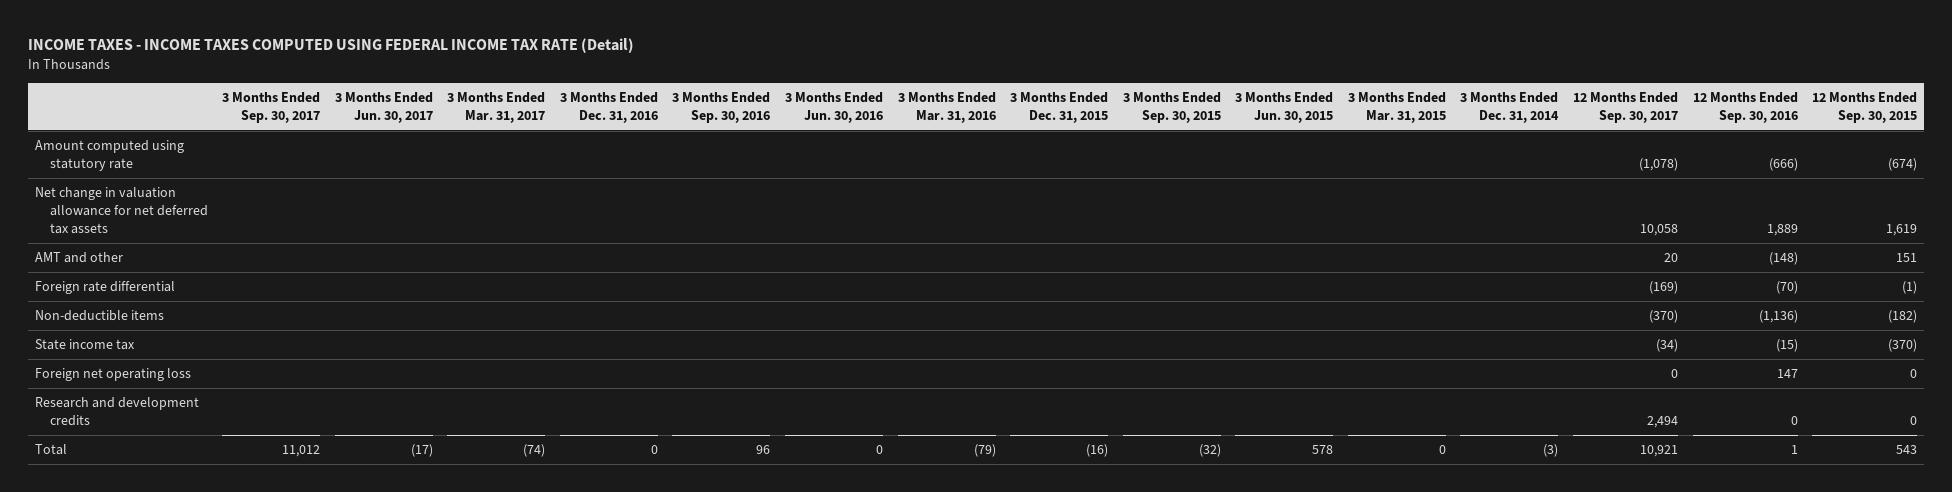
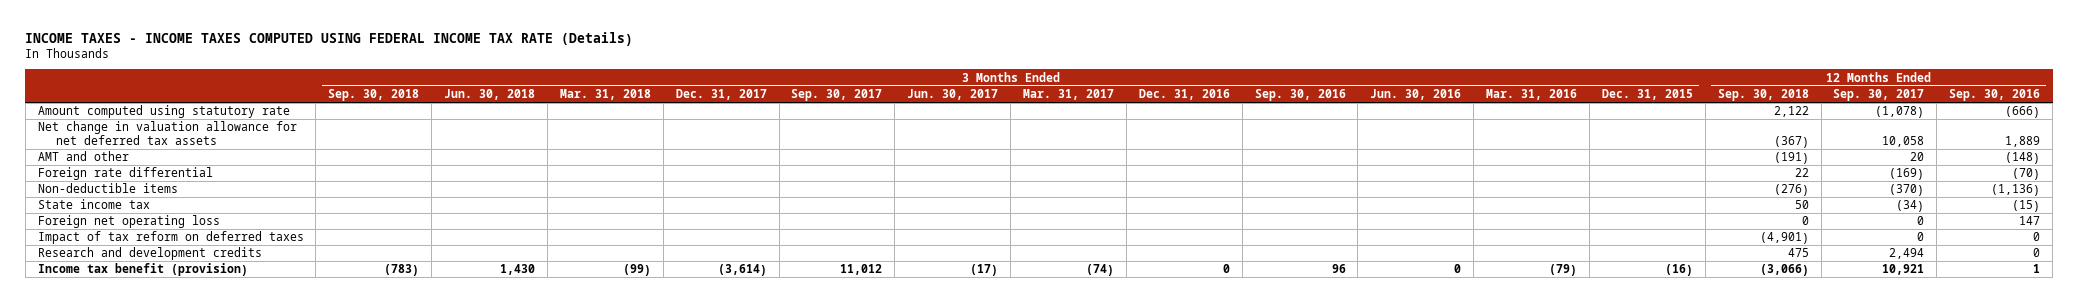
[27,37,634,53] INCOME TAXES - INCOME TAXES COMPUTED USING FEDERAL INCOME TAX RATE (Detail) -> [25,31,634,46] INCOME TAXES - INCOME TAXES COMPUTED USING FEDERAL INCOME TAX RATE (Details)
[1122,91,1221,123] 3 Months Ended Sep. 30, 2015 -> none
[1235,91,1334,123] 3 Months Ended Jun. 30, 2015 -> none
[1347,91,1446,123] 3 Months Ended Mar. 31, 2015 -> none
[1460,91,1560,123] 3 Months Ended Dec. 31, 2014 -> none
[1812,91,1918,123] 12 Months Ended Sep. 30, 2015 -> none
none -> [328,89,420,102] Sep. 30, 2018
none -> [444,89,536,101] Jun. 30, 2018
none -> [559,89,651,101] Mar. 31, 2018
none -> [675,89,767,101] Dec. 31, 2017
none -> [1717,89,1809,102] Sep. 30, 2018
none -> [37,231,304,245] Impact of tax reform on deferred taxes
[35,444,68,456] Total -> [37,263,248,277] Income tax benefit (provision)

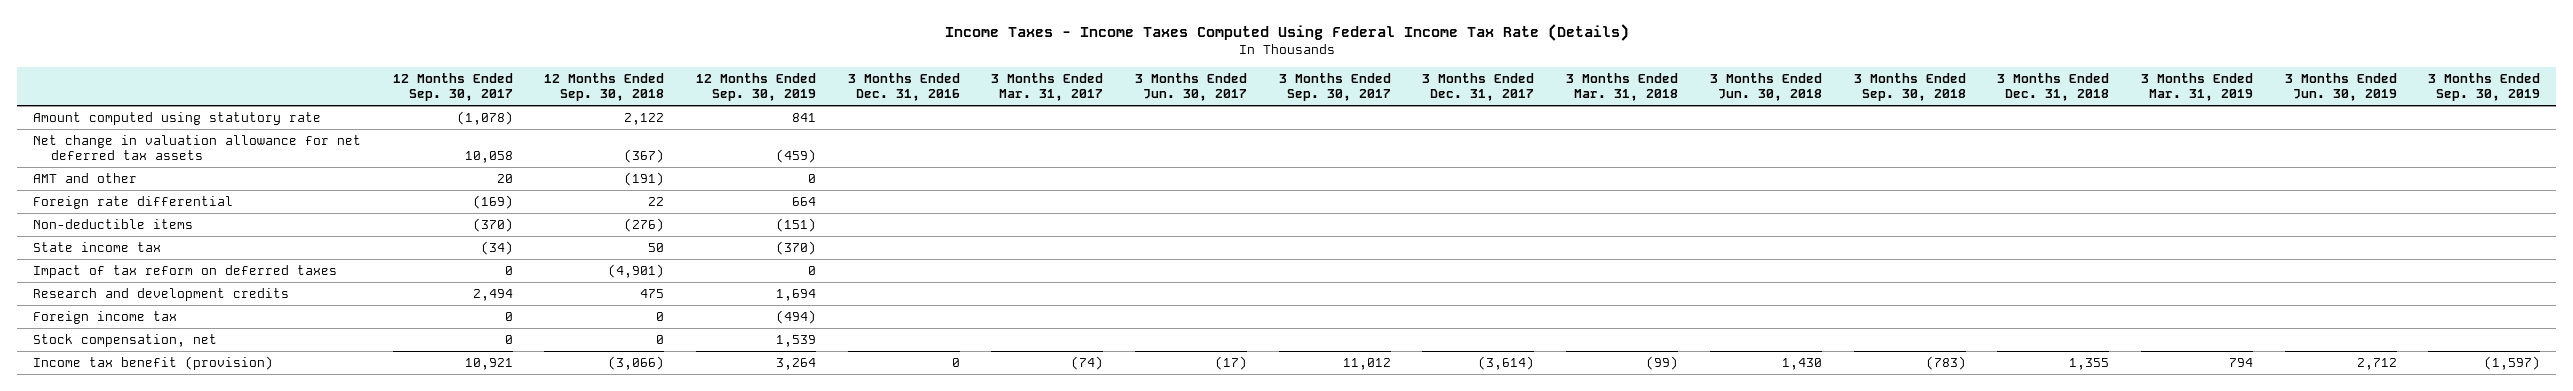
[25,31,634,46] INCOME TAXES - INCOME TAXES COMPUTED USING FEDERAL INCOME TAX RATE (Details) -> [944,23,1629,41] Income Taxes - Income Taxes Computed Using Federal Income Tax Rate (Details)
[1254,89,1346,102] Sep. 30, 2016 -> none
[1370,89,1462,101] Jun. 30, 2016 -> none
[1486,89,1578,101] Mar. 31, 2016 -> none
[1601,89,1693,101] Dec. 31, 2015 -> none
[1949,89,2041,102] Sep. 30, 2016 -> none
none -> [695,72,816,102] 12 Months Ended Sep. 30, 2019
none -> [1997,72,2110,102] 3 Months Ended Dec. 31, 2018
none -> [2140,72,2253,102] 3 Months Ended Mar. 31, 2019
none -> [2284,72,2397,102] 3 Months Ended Jun. 30, 2019
none -> [2428,72,2541,102] 3 Months Ended Sep. 30, 2019
[37,215,220,229] Foreign net operating loss -> none
none -> [32,310,177,324] Foreign income tax
none -> [32,333,217,347] Stock compensation, net

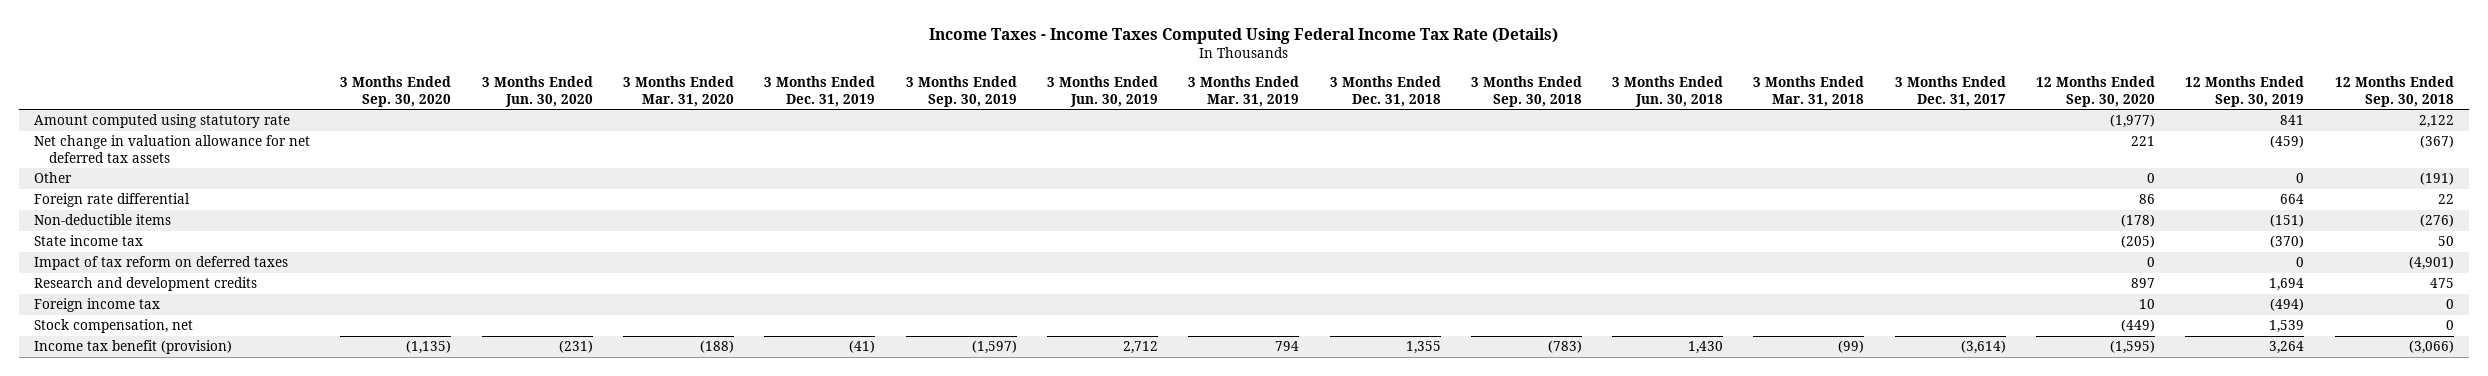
[392,72,513,102] 12 Months Ended Sep. 30, 2017 -> none
[847,72,960,102] 3 Months Ended Dec. 31, 2016 -> none
[991,72,1104,102] 3 Months Ended Mar. 31, 2017 -> none
[1135,72,1248,102] 3 Months Ended Jun. 30, 2017 -> none
[1278,72,1391,102] 3 Months Ended Sep. 30, 2017 -> none
none -> [340,76,452,107] 3 Months Ended Sep. 30, 2020
none -> [481,76,593,107] 3 Months Ended Jun. 30, 2020
none -> [622,76,734,107] 3 Months Ended Mar. 31, 2020
none -> [764,76,876,107] 3 Months Ended Dec. 31, 2019
none -> [2036,76,2156,107] 12 Months Ended Sep. 30, 2020
[32,172,137,183] AMT and other -> [33,172,72,184] Other

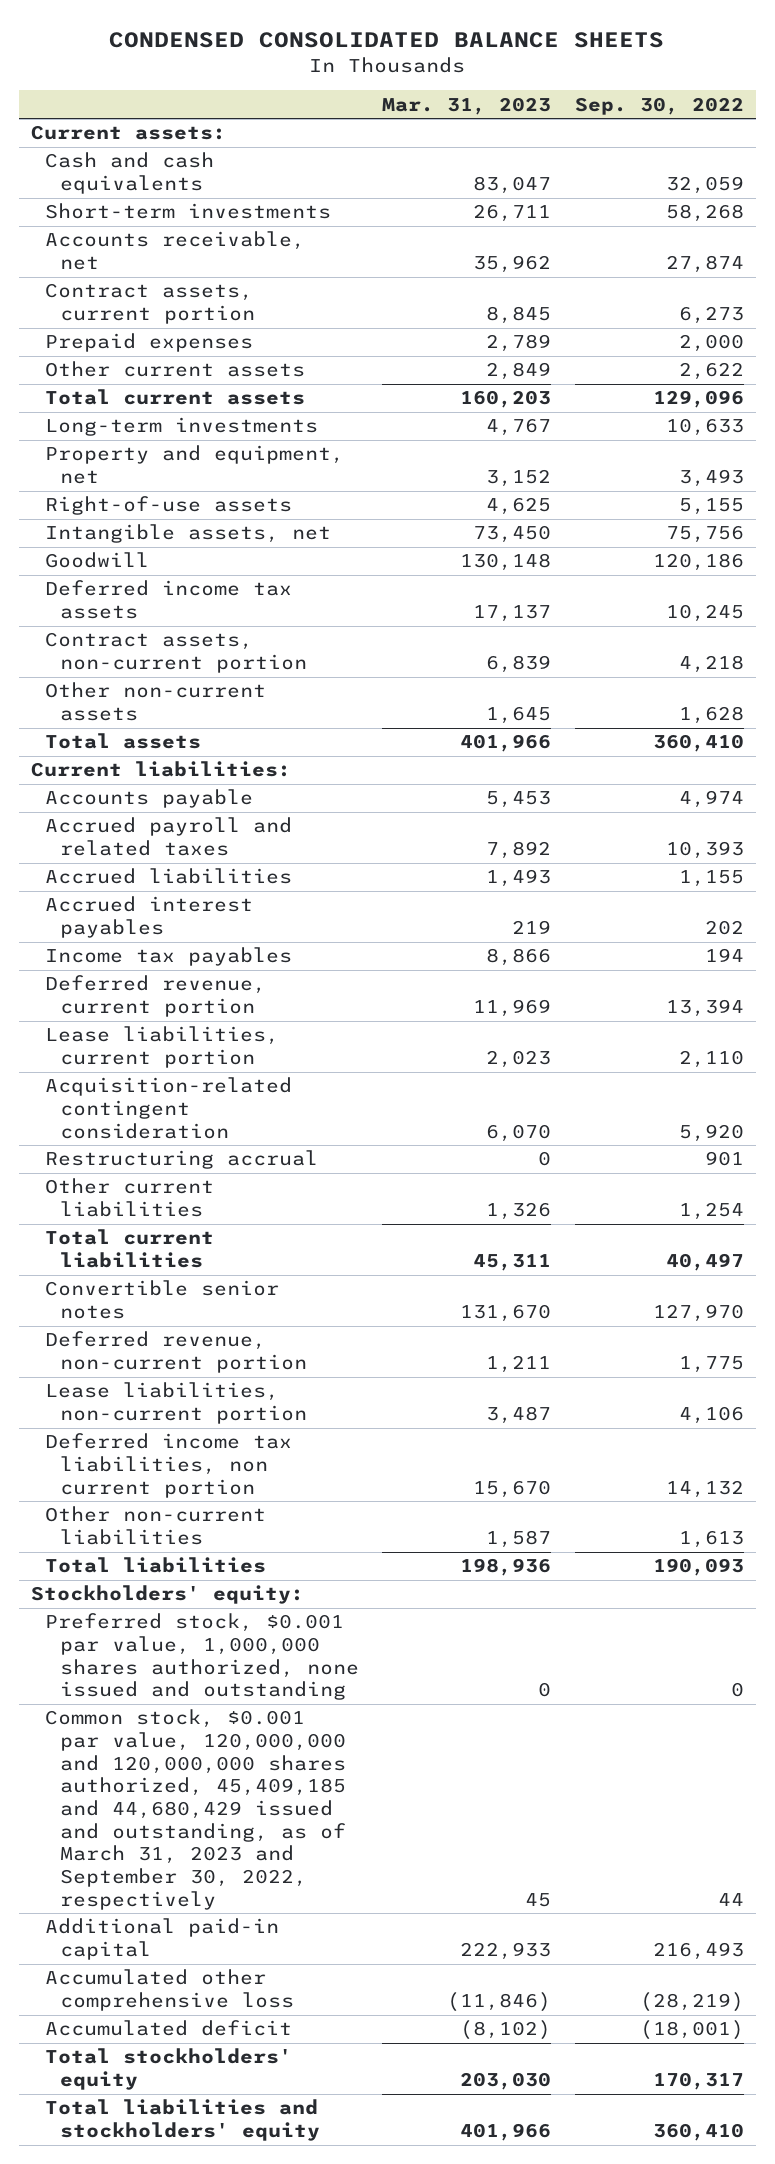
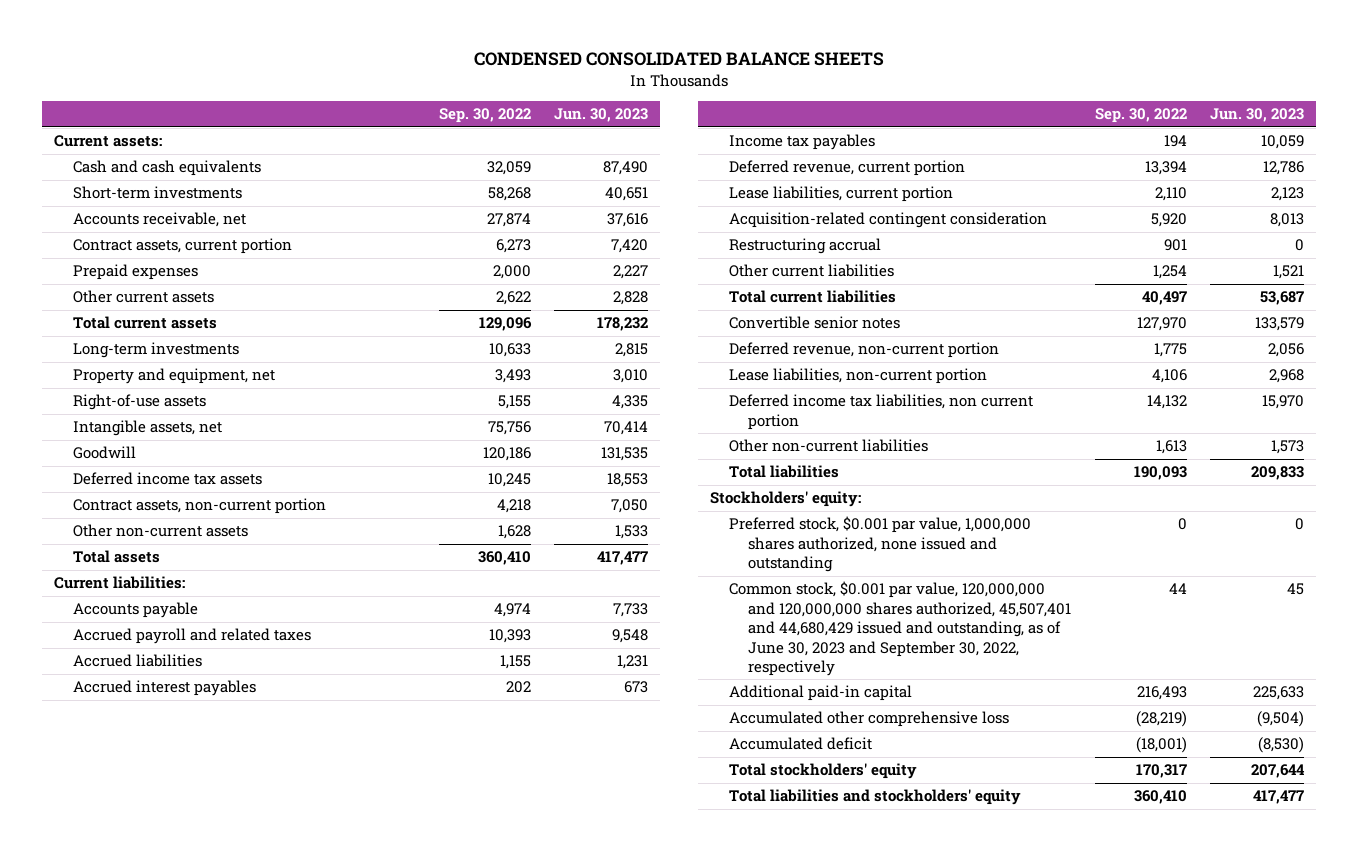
[382,96,552,115] Mar. 31, 2023 -> none
none -> [554,108,649,123] Jun. 30, 2023
[45,1709,346,1910] Common stock, $0.001 par value, 120,000,000 and 120,000,000 shares authorized, 45,409,185 and 44,680,429 issued and outstanding, as of March 31, 2023 and September 30, 2022, respectively -> [728,581,1072,676] Common stock, $0.001 par value, 120,000,000 and 120,000,000 shares authorized, 45,507,401 and 44,680,429 issued and outstanding, as of June 30, 2023 and September 30, 2022, respectively

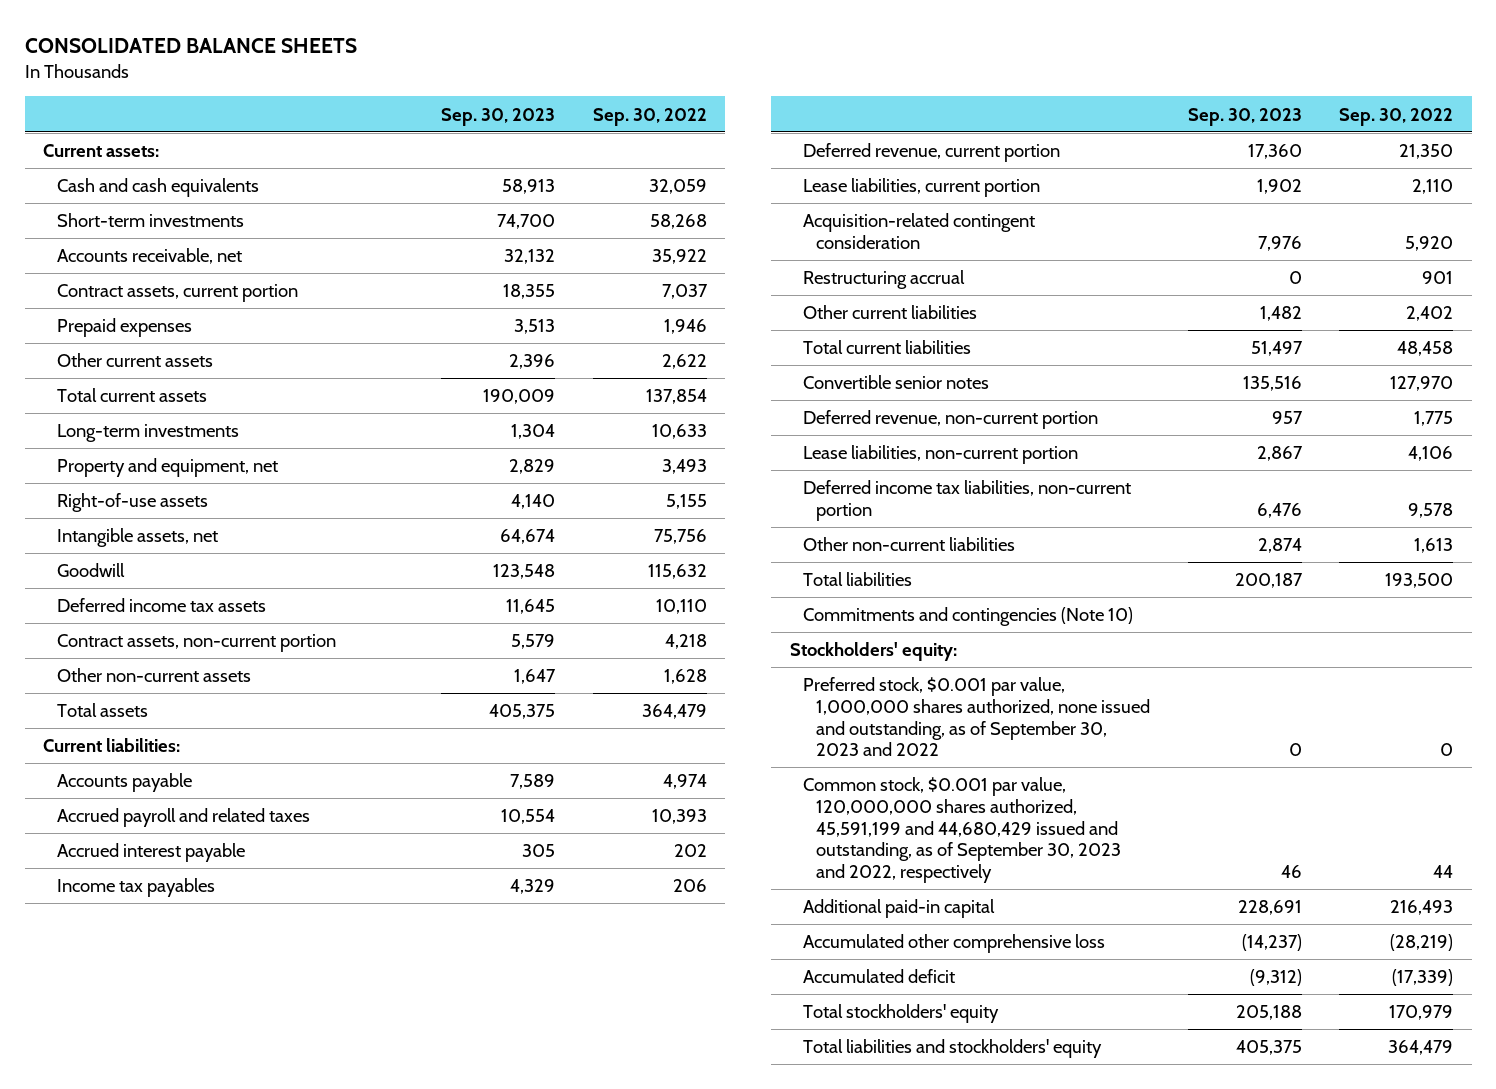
[473,52,884,67] CONDENSED CONSOLIDATED BALANCE SHEETS -> [24,38,357,54] CONSOLIDATED BALANCE SHEETS
[554,108,649,123] Jun. 30, 2023 -> none
none -> [441,107,556,126] Sep. 30, 2023
[486,213,531,228] 27,874 -> [651,249,707,265] 35,922
[495,239,531,254] 6,273 -> [661,284,708,300] 7,037
[492,265,531,280] 2,000 -> [663,319,707,335] 1,946
[478,317,532,332] 129,096 -> [645,389,707,405] 137,854
[482,447,531,462] 120,186 -> [647,564,707,580] 115,632
[487,473,531,488] 10,245 -> [655,599,707,615] 10,110
[477,551,531,566] 360,410 -> [641,704,707,720] 364,479
[72,654,202,668] Accrued liabilities -> none
[72,680,256,697] Accrued interest payables -> [56,843,245,863] Accrued interest payable
[1163,135,1187,148] 194 -> [672,879,707,893] 206
[1144,161,1187,176] 13,394 -> [1399,144,1454,160] 21,350
[1152,265,1187,280] 1,254 -> [1406,306,1454,322] 2,402
[1141,291,1187,306] 40,497 -> [1397,341,1454,357] 48,458
[728,394,1033,430] Deferred income tax liabilities, non current portion -> [803,480,1132,521] Deferred income tax liabilities, non-current portion
[1146,395,1187,410] 14,132 -> [1408,502,1454,518] 9,578
[1133,466,1187,481] 190,093 -> [1385,573,1454,589] 193,500
none -> [803,607,1134,627] Commitments and contingencies (Note 10)
[728,516,1031,573] Preferred stock, $0.001 par value, 1,000,000 shares authorized, none issued and outstanding -> [803,677,1151,757] Preferred stock, $0.001 par value, 1,000,000 shares authorized, none issued and outstanding, as of September 30, 2023 and 2022
[728,581,1072,676] Common stock, $0.001 par value, 120,000,000 and 120,000,000 shares authorized, 45,507,401 and 44,680,429 issued and outstanding, as of June 30, 2023 and September 30, 2022, respectively -> [803,777,1122,883] Common stock, $0.001 par value, 120,000,000 shares authorized, 45,591,199 and 44,680,429 issued and outstanding, as of September 30, 2023 and 2022, respectively
[1135,737,1187,754] (18,001) -> [1392,969,1454,987] (17,339)
[1135,764,1187,779] 170,317 -> [1389,1005,1454,1021] 170,979
[1133,790,1187,805] 360,410 -> [1388,1040,1454,1056] 364,479

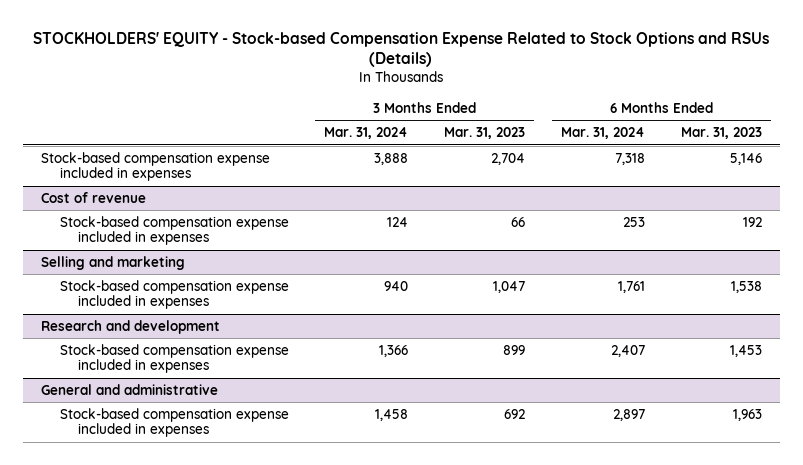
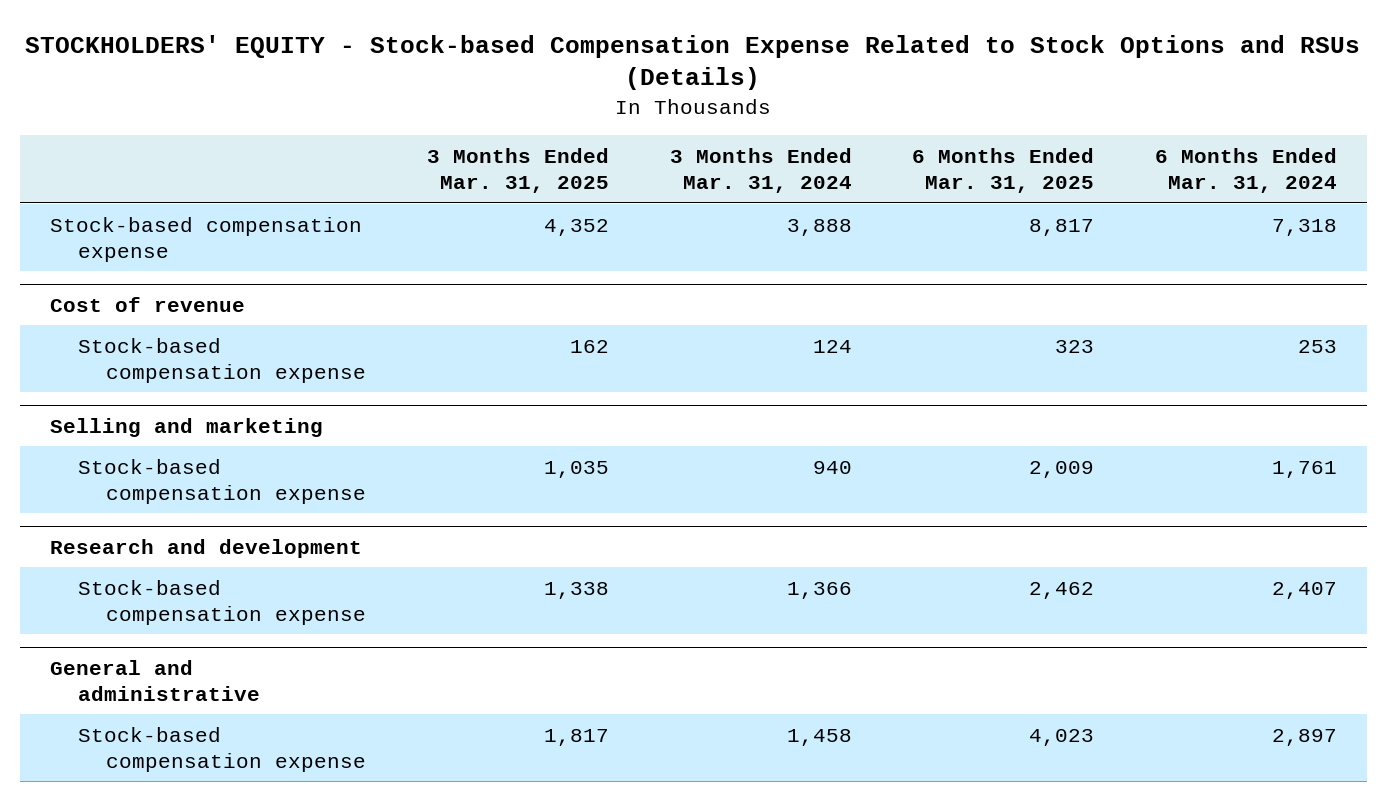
[444,127,526,140] Mar. 31, 2023 -> none
[680,127,762,140] Mar. 31, 2023 -> none
none -> [427,147,610,194] 3 Months Ended Mar. 31, 2025
none -> [912,147,1095,194] 6 Months Ended Mar. 31, 2025
[40,151,270,182] Stock-based compensation expense included in expenses -> [49,216,362,262] Stock-based compensation expense
[59,215,289,246] Stock-based compensation expense included in expenses -> [78,337,367,383] Stock-based compensation expense
[59,279,289,310] Stock-based compensation expense included in expenses -> [78,458,367,504] Stock-based compensation expense
[59,343,289,374] Stock-based compensation expense included in expenses -> [78,579,367,625] Stock-based compensation expense
[59,407,289,438] Stock-based compensation expense included in expenses -> [78,726,367,772] Stock-based compensation expense

